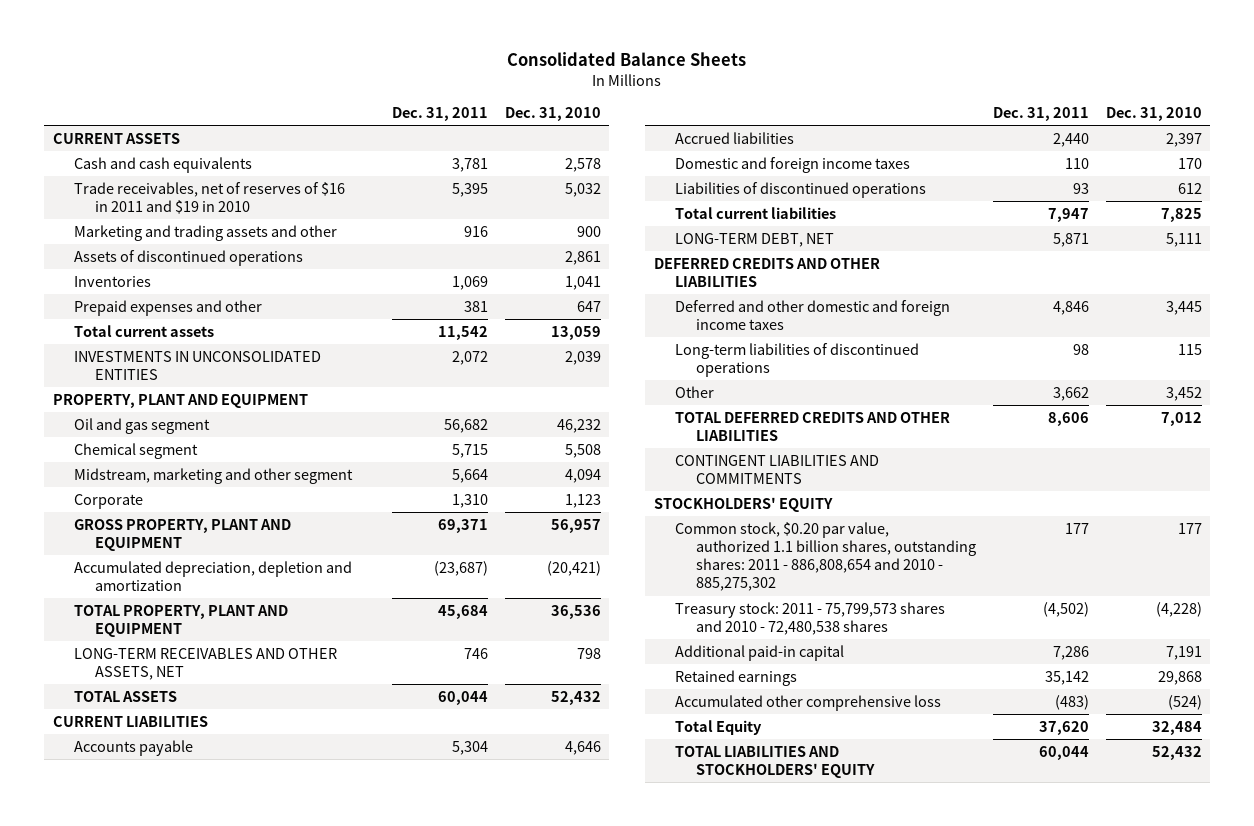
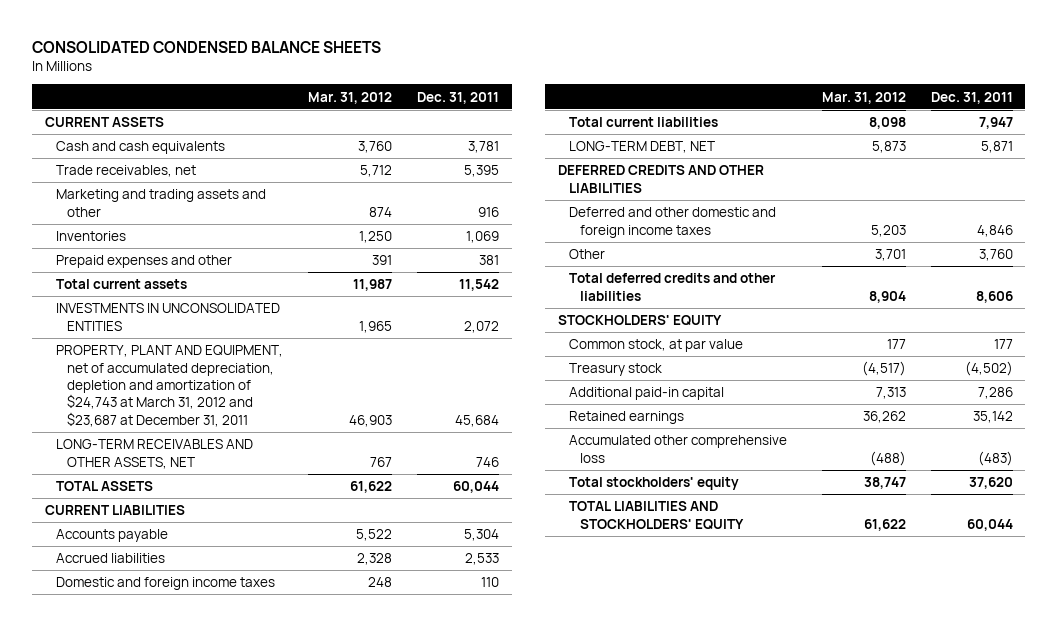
[507,52,747,67] Consolidated Balance Sheets -> [31,40,381,53] CONSOLIDATED CONDENSED BALANCE SHEETS
[504,106,601,121] Dec. 31, 2010 -> none
none -> [307,91,392,104] Mar. 31, 2012
[73,181,345,214] Trade receivables, net of reserves of $16 in 2011 and $19 in 2010 -> [55,165,196,178] Trade receivables, net
[73,249,303,266] Assets of discontinued operations -> none
[52,393,308,408] PROPERTY, PLANT AND EQUIPMENT -> none
[73,417,210,434] Oil and gas segment -> none
[73,442,198,459] Chemical segment -> none
[73,467,353,484] Midstream, marketing and other segment -> none
[73,493,143,509] Corporate -> none
[73,518,291,551] GROSS PROPERTY, PLANT AND EQUIPMENT -> none
[73,560,352,591] Accumulated depreciation, depletion and amortization -> none
[73,604,288,637] TOTAL PROPERTY, PLANT AND EQUIPMENT -> [55,345,283,427] PROPERTY, PLANT AND EQUIPMENT, net of accumulated depreciation, depletion and amortization of $24,743 at March 31, 2012 and $23,687 at December 31, 2011
[1052,132,1089,147] 2,440 -> [465,553,500,566] 2,533
[674,181,926,198] Liabilities of discontinued operations -> none
[674,342,919,377] Long-term liabilities of discontinued operations -> none
[674,454,879,484] CONTINGENT LIABILITIES AND COMMITMENTS -> none
[1052,386,1089,401] 3,662 -> [978,249,1013,262] 3,760
[674,411,950,441] TOTAL DEFERRED CREDITS AND OTHER LIABILITIES -> [569,273,777,301] Total deferred credits and other liabilities
[674,521,977,592] Common stock, $0.20 par value, authorized 1.1 billion shares, outstanding shares: 2011 - 886,808,654 and 2010 - 885,275,302 -> [569,339,744,353] Common stock, at par value
[674,601,945,635] Treasury stock: 2011 - 75,799,573 shares and 2010 - 72,480,538 shares -> [569,363,663,377] Treasury stock
[674,719,762,735] Total Equity -> [569,477,740,491] Total stockholders' equity

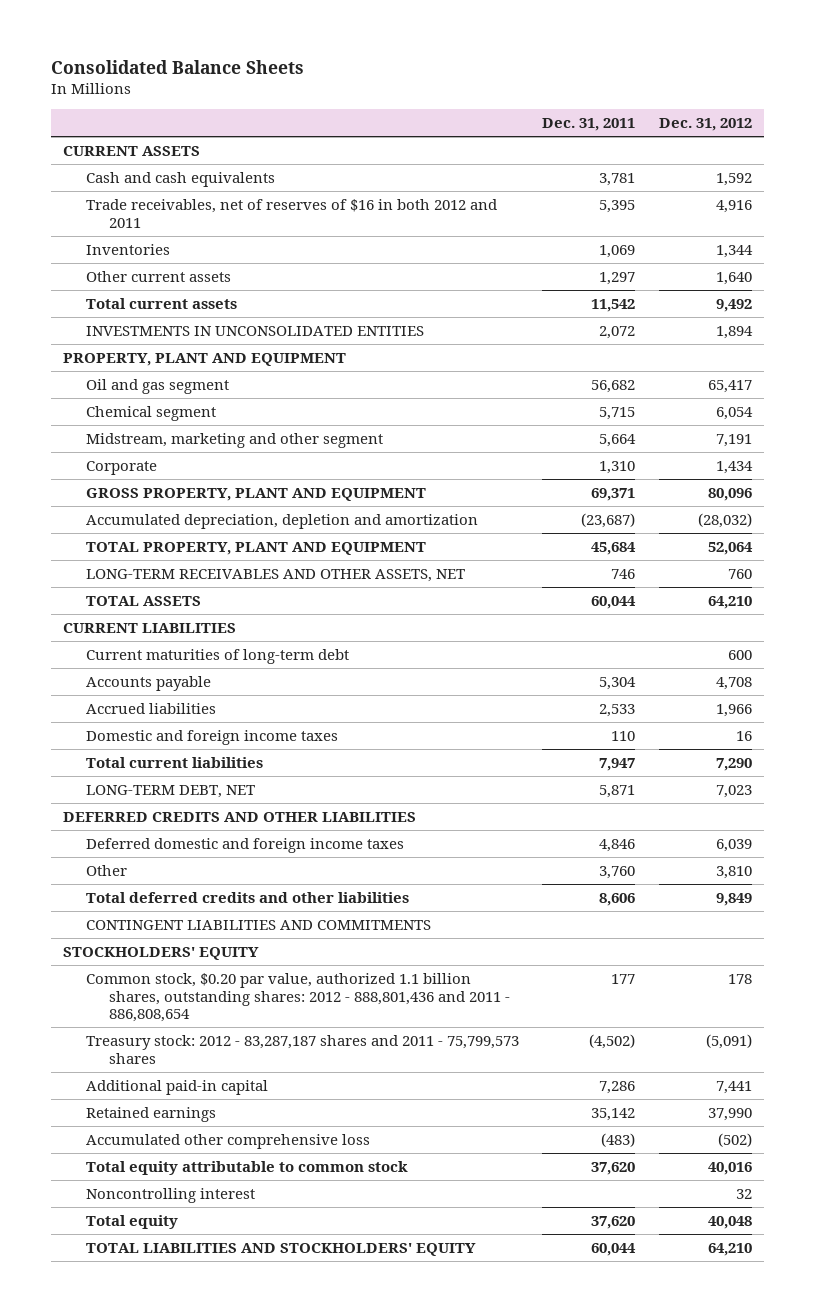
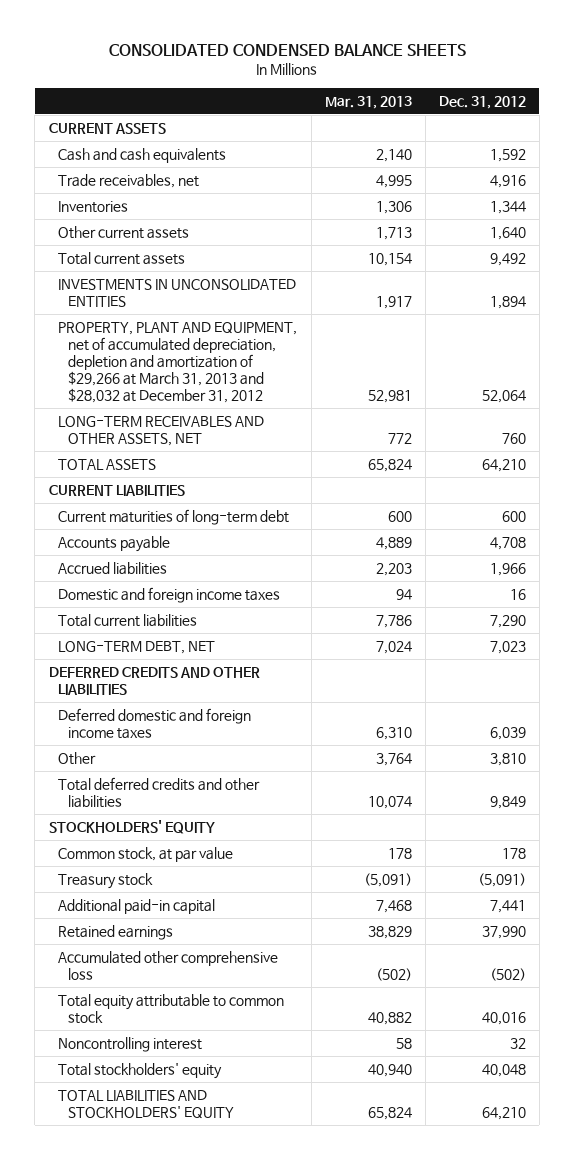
[50,60,304,75] Consolidated Balance Sheets -> [109,43,467,56] CONSOLIDATED CONDENSED BALANCE SHEETS
[542,118,636,132] Dec. 31, 2011 -> none
none -> [324,95,412,109] Mar. 31, 2013
[85,198,497,228] Trade receivables, net of reserves of $16 in both 2012 and 2011 -> [58,173,200,188] Trade receivables, net
[62,352,346,366] PROPERTY, PLANT AND EQUIPMENT -> none
[85,378,229,394] Oil and gas segment -> none
[85,405,216,421] Chemical segment -> none
[85,432,383,448] Midstream, marketing and other segment -> none
[85,460,157,475] Corporate -> none
[85,487,426,501] GROSS PROPERTY, PLANT AND EQUIPMENT -> none
[85,513,478,529] Accumulated depreciation, depletion and amortization -> none
[85,541,426,555] TOTAL PROPERTY, PLANT AND EQUIPMENT -> [58,321,298,403] PROPERTY, PLANT AND EQUIPMENT, net of accumulated depreciation, depletion and amortization of $29,266 at March 31, 2013 and $28,032 at December 31, 2012
[85,919,431,930] CONTINGENT LIABILITIES AND COMMITMENTS -> none
[85,972,510,1023] Common stock, $0.20 par value, authorized 1.1 billion shares, outstanding shares: 2012 - 888,801,436 and 2011 - 886,808,654 -> [58,846,234,862] Common stock, at par value
[85,1034,519,1064] Treasury stock: 2012 - 83,287,187 shares and 2011 - 75,799,573 shares -> [58,872,154,889] Treasury stock
[85,1214,178,1229] Total equity -> [58,1062,223,1079] Total stockholders' equity

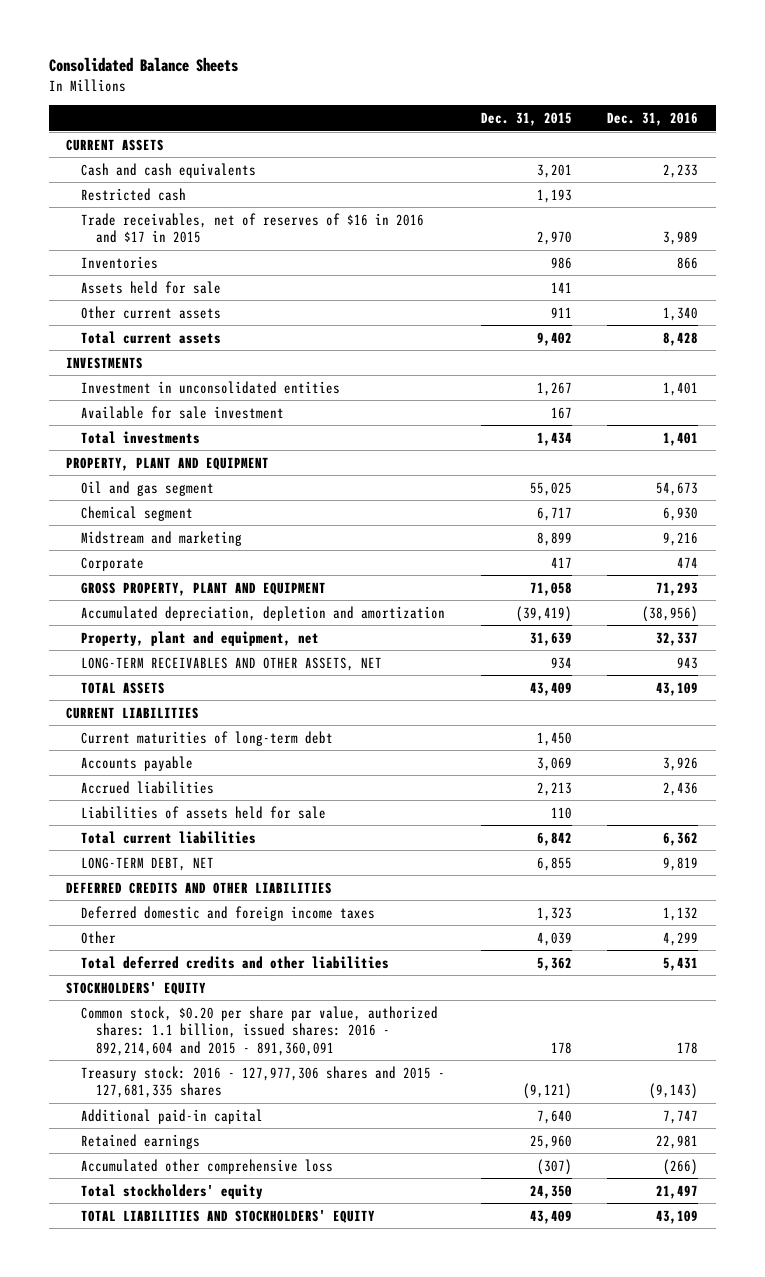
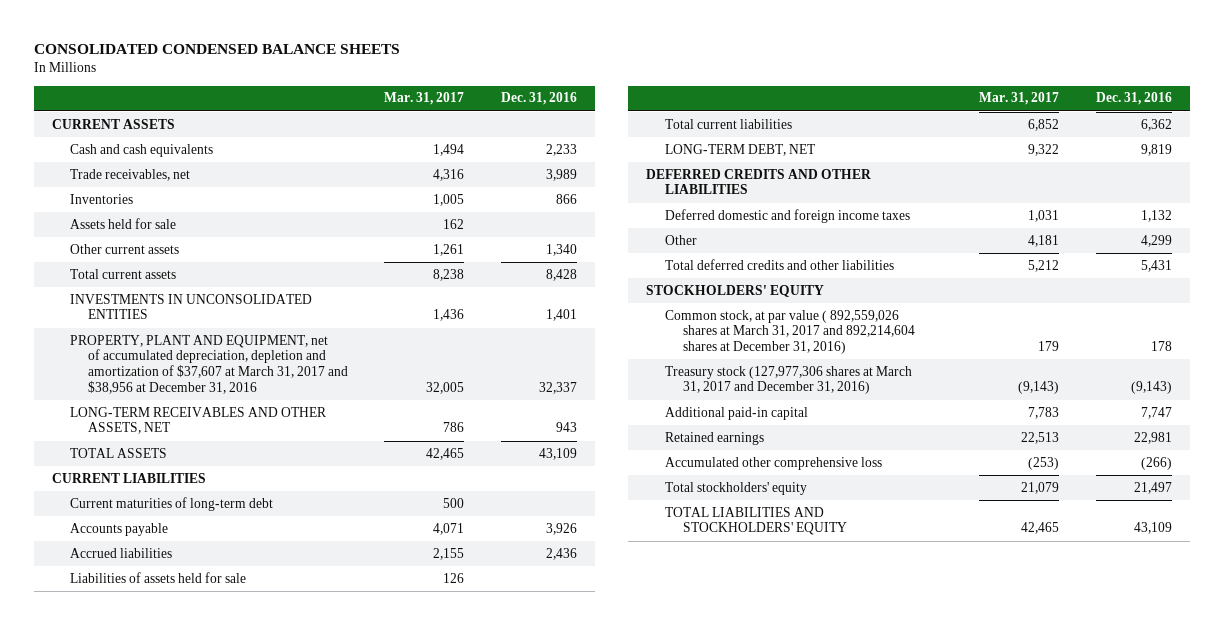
[48,57,238,73] Consolidated Balance Sheets -> [33,44,400,55] CONSOLIDATED CONDENSED BALANCE SHEETS
[480,112,572,127] Dec. 31, 2015 -> none
none -> [384,92,465,106] Mar. 31, 2017
[81,187,187,201] Restricted cash -> none
[81,212,425,244] Trade receivables, net of reserves of $16 in 2016 and $17 in 2015 -> [69,168,190,181] Trade receivables, net
[66,356,144,369] INVESTMENTS -> none
[81,405,285,419] Available for sale investment -> none
[81,430,201,444] Total investments -> none
[66,456,270,471] PROPERTY, PLANT AND EQUIPMENT -> none
[81,480,215,496] Oil and gas segment -> none
[81,505,194,521] Chemical segment -> none
[81,530,243,546] Midstream and marketing -> none
[81,556,145,571] Corporate -> none
[81,581,327,596] GROSS PROPERTY, PLANT AND EQUIPMENT -> none
[81,605,446,621] Accumulated depreciation, depletion and amortization -> none
[81,380,341,394] Investment in unconsolidated entities -> [69,293,312,320] INVESTMENTS IN UNCONSOLIDATED ENTITIES
[81,630,320,646] Property, plant and equipment, net -> [69,334,349,394] PROPERTY, PLANT AND EQUIPMENT, net of accumulated depreciation, depletion and amortization of $37,607 at March 31, 2017 and $38,956 at December 31, 2016
[81,1005,439,1056] Common stock, $0.20 per share par value, authorized shares: 1.1 billion, issued shares: 2016 - 892,214,604 and 2015 - 891,360,091 -> [664,309,915,355] Common stock, at par value ( 892,559,026 shares at March 31, 2017 and 892,214,604 shares at December 31, 2016)
[81,1065,446,1099] Treasury stock: 2016 - 127,977,306 shares and 2015 - 127,681,335 shares -> [664,365,912,395] Treasury stock (127,977,306 shares at March 31, 2017 and December 31, 2016)

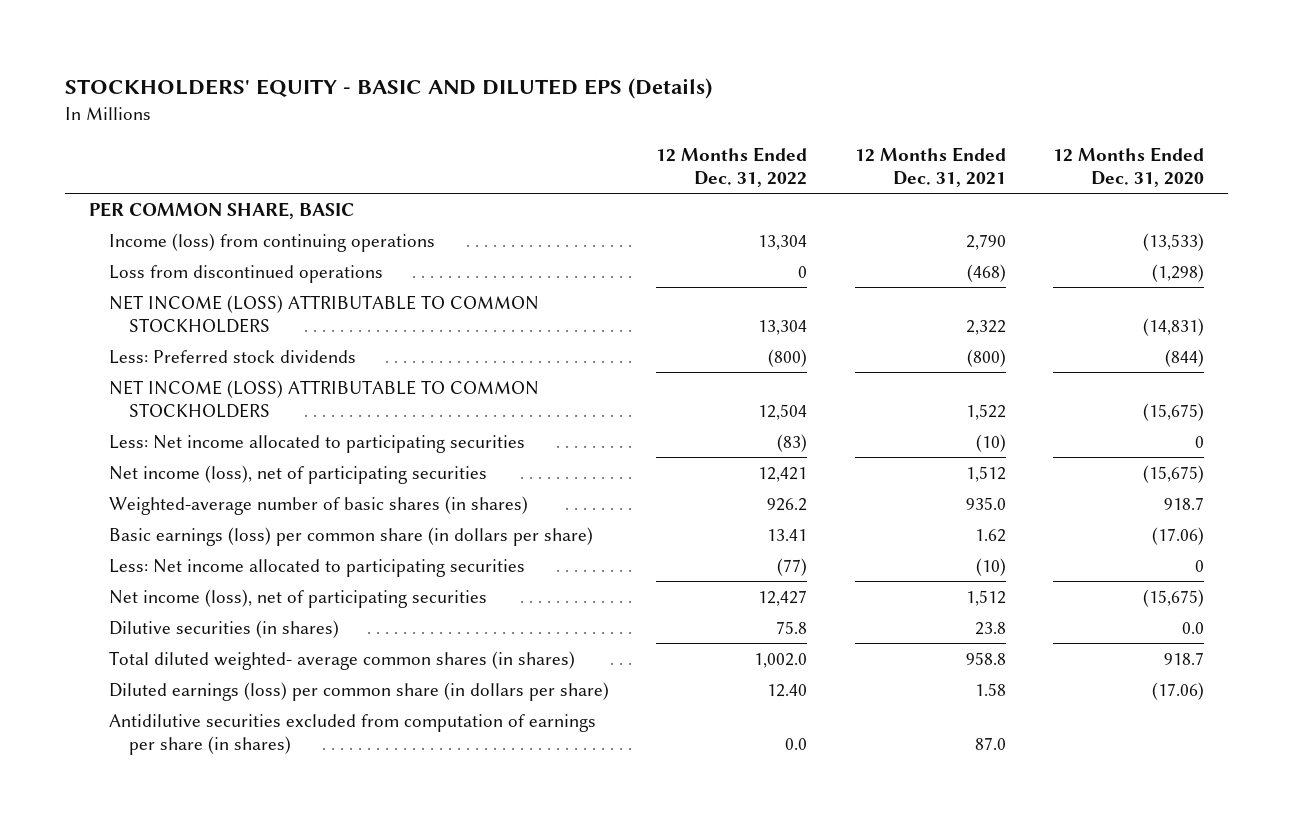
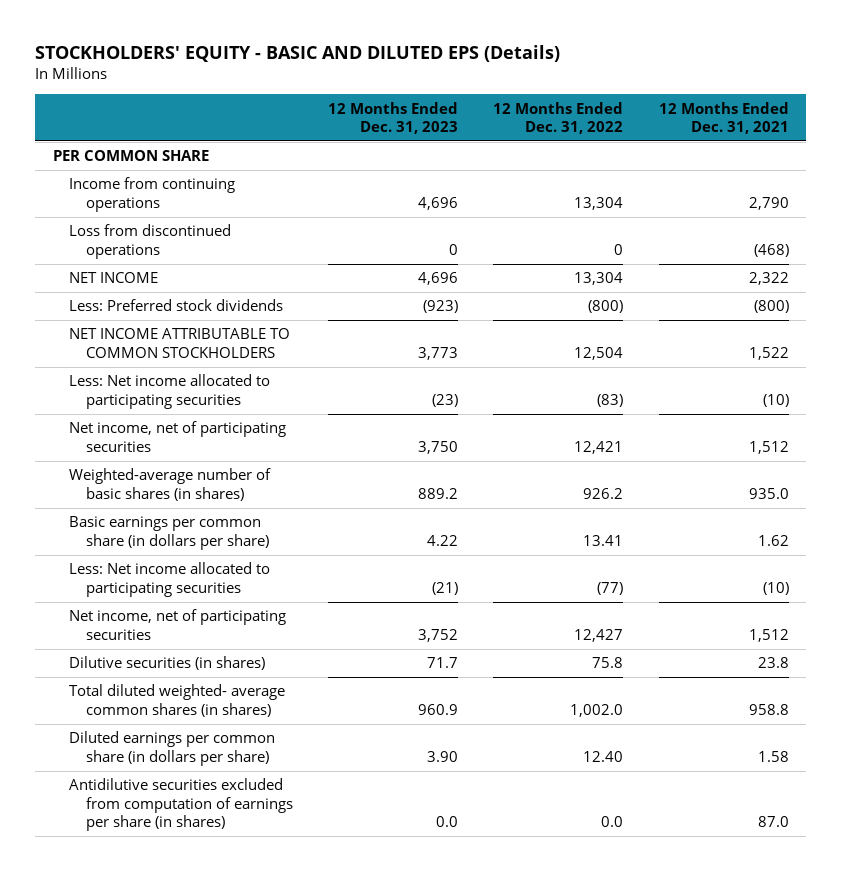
[1053,146,1205,187] 12 Months Ended Dec. 31, 2020 -> none
none -> [328,101,459,135] 12 Months Ended Dec. 31, 2023
[88,201,354,219] PER COMMON SHARE, BASIC -> [52,150,209,162] PER COMMON SHARE
[108,232,435,252] Income (loss) from continuing operations -> [69,177,236,212] Income from continuing operations
[108,294,539,333] NET INCOME (LOSS) ATTRIBUTABLE TO COMMON STOCKHOLDERS -> [69,272,159,284] NET INCOME
[108,379,539,418] NET INCOME (LOSS) ATTRIBUTABLE TO COMMON STOCKHOLDERS -> [69,328,291,358] NET INCOME ATTRIBUTABLE TO COMMON STOCKHOLDERS
[108,464,487,484] Net income (loss), net of participating securities -> [69,421,287,452] Net income, net of participating securities
[108,526,593,546] Basic earnings (loss) per common share (in dollars per share) -> [69,516,270,550] Basic earnings per common share (in dollars per share)
[108,588,487,608] Net income (loss), net of participating securities -> [69,609,287,640] Net income, net of participating securities
[108,681,609,701] Diluted earnings (loss) per common share (in dollars per share) -> [69,731,276,766] Diluted earnings per common share (in dollars per share)

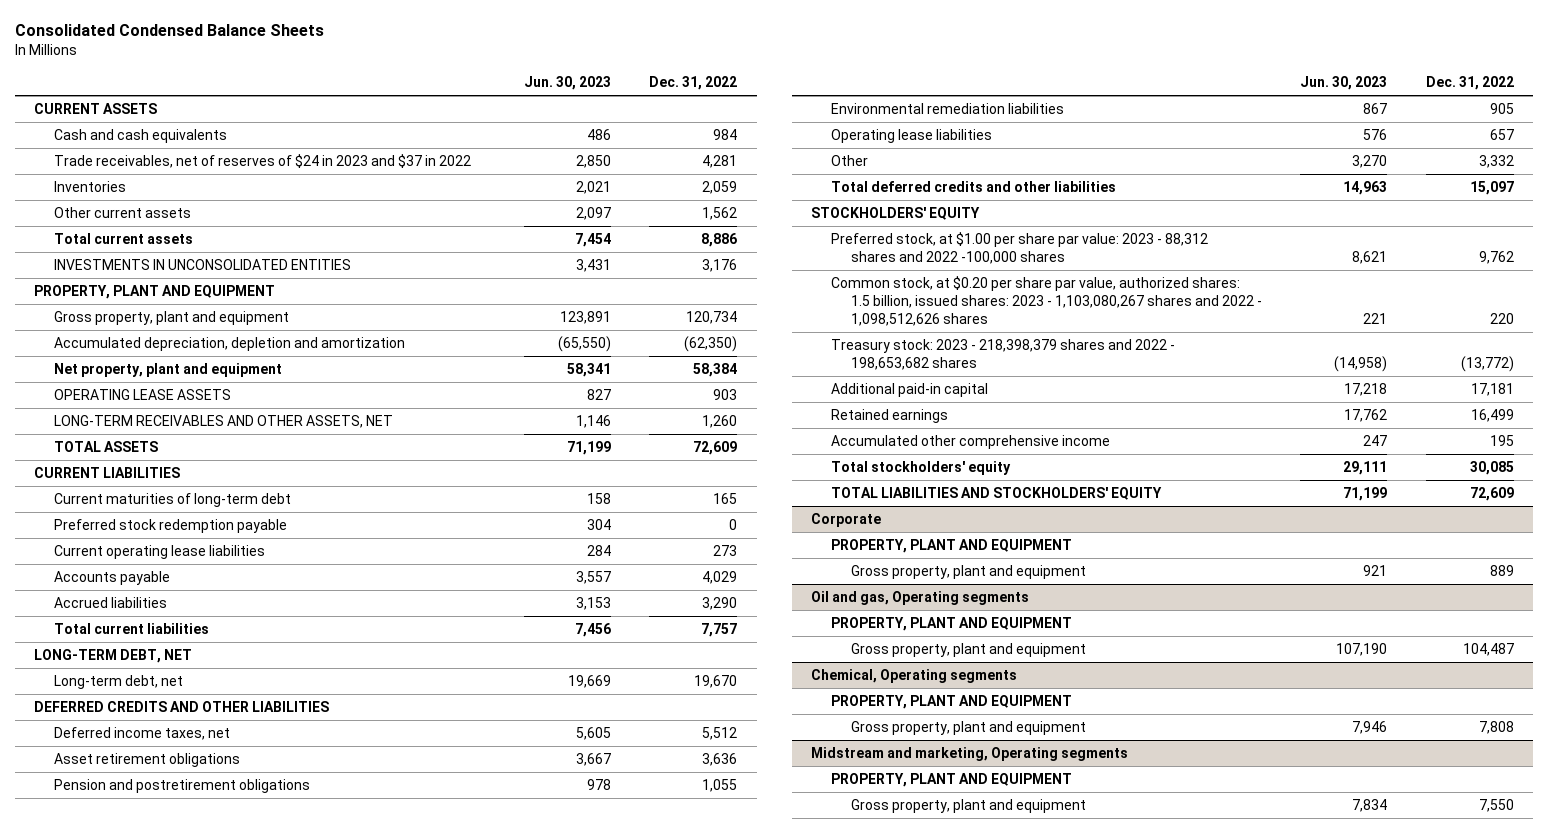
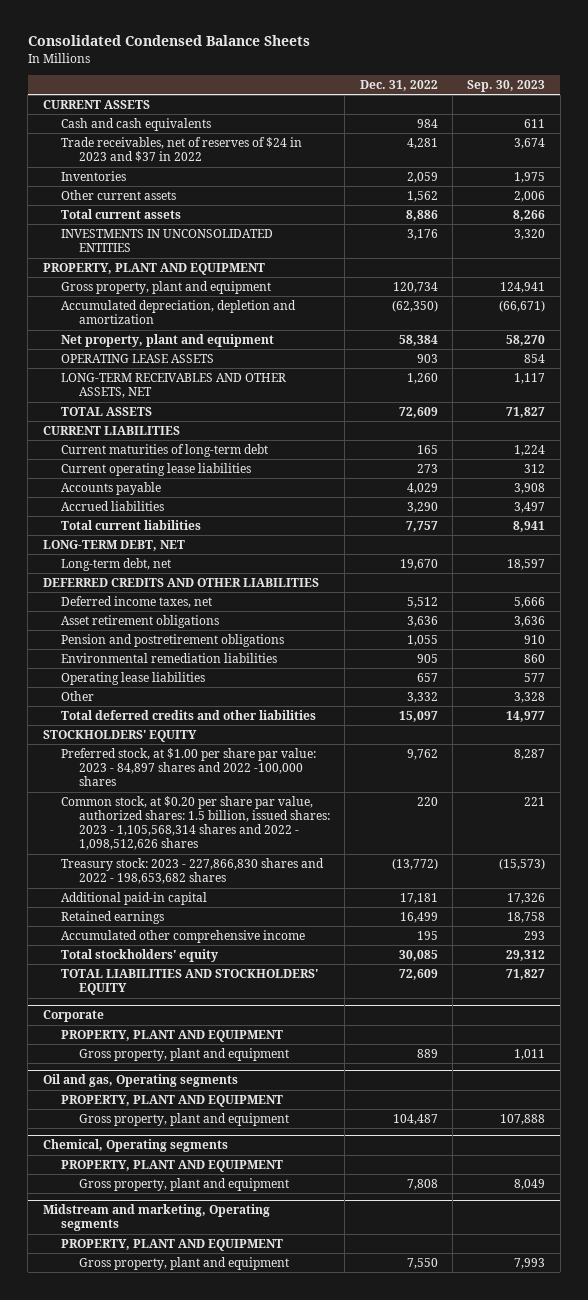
[523,76,611,91] Jun. 30, 2023 -> none
none -> [467,80,546,93] Sep. 30, 2023
[54,519,288,534] Preferred stock redemption payable -> none
[830,232,1208,264] Preferred stock, at $1.00 per share par value: 2023 - 88,312 shares and 2022 -100,000 shares -> [60,748,316,787] Preferred stock, at $1.00 per share par value: 2023 - 84,897 shares and 2022 -100,000 shares
[830,276,1262,326] Common stock, at $0.20 per share par value, authorized shares: 1.5 billion, issued shares: 2023 - 1,103,080,267 shares and 2022 - 1,098,512,626 shares -> [60,796,330,851] Common stock, at $0.20 per share par value, authorized shares: 1.5 billion, issued shares: 2023 - 1,105,568,314 shares and 2022 - 1,098,512,626 shares
[830,339,1175,370] Treasury stock: 2023 - 218,398,379 shares and 2022 - 198,653,682 shares -> [60,858,324,885] Treasury stock: 2023 - 227,866,830 shares and 2022 - 198,653,682 shares

